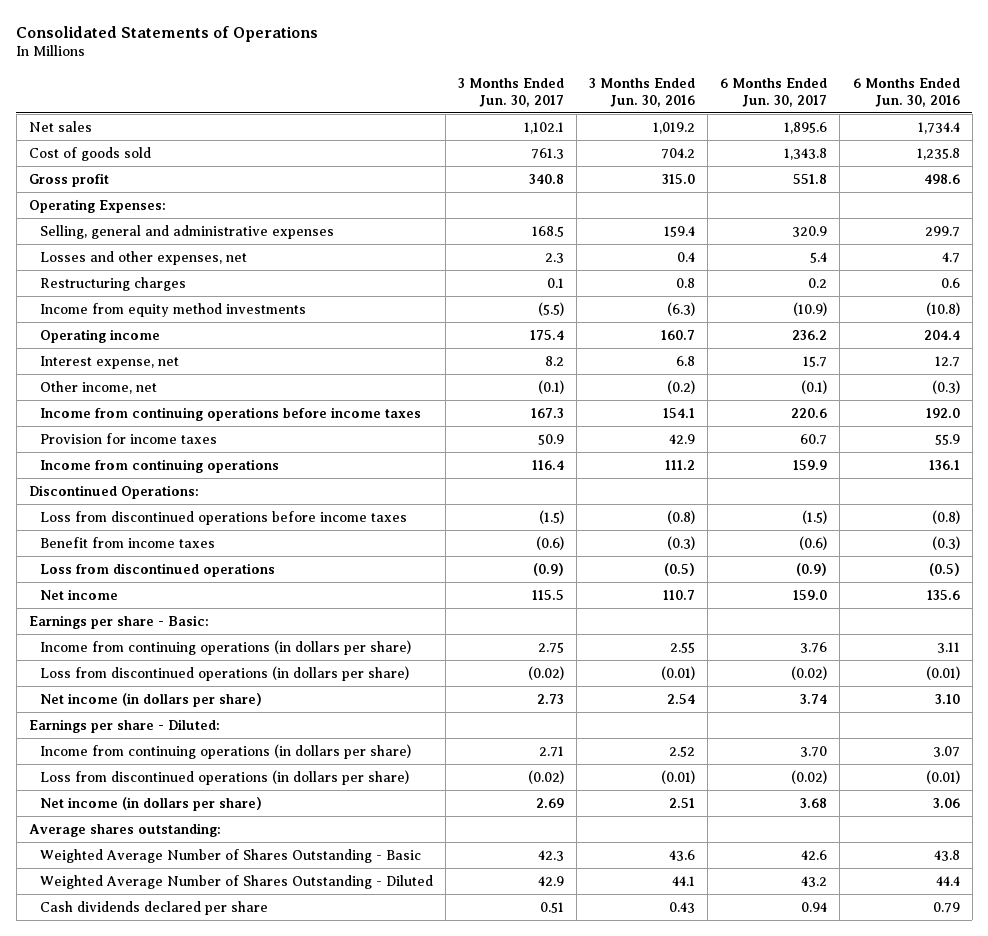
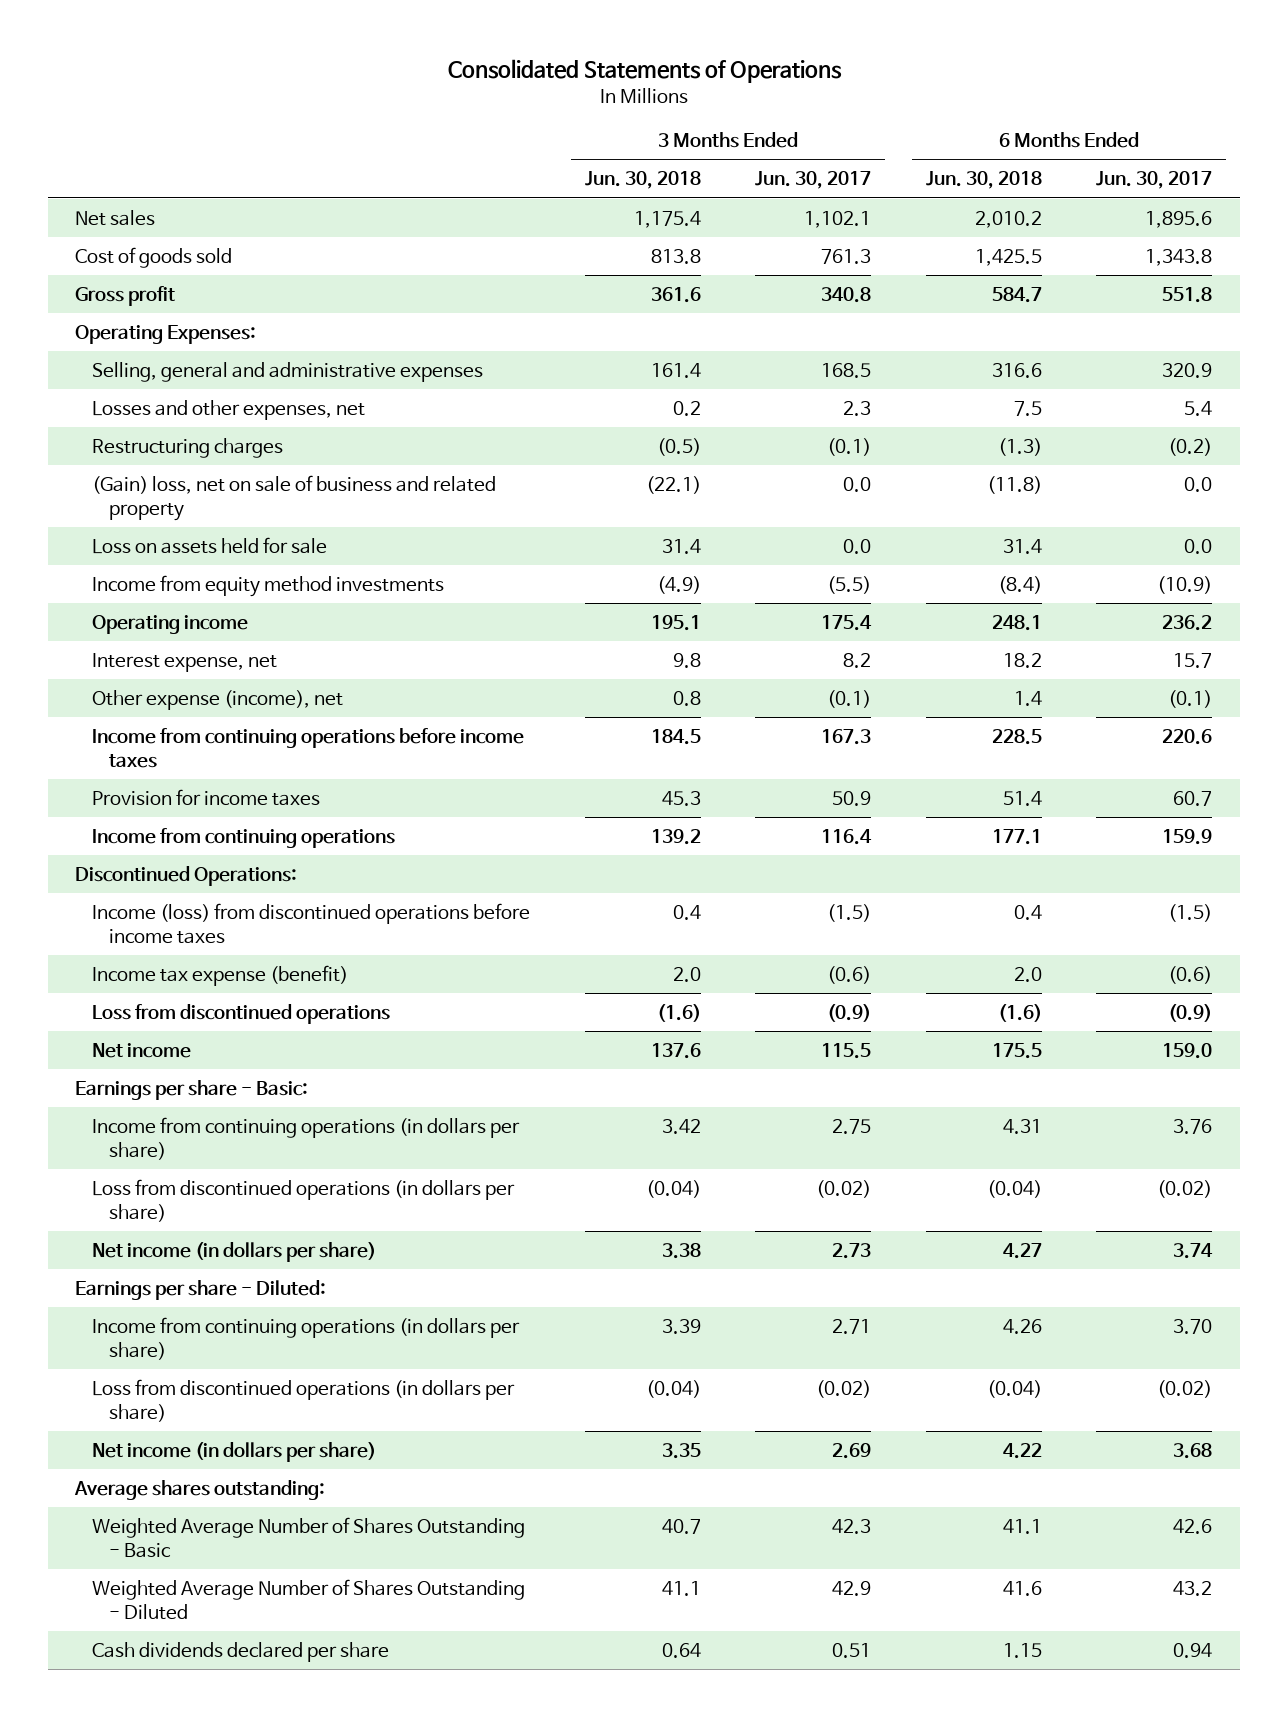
[589,77,696,107] 3 Months Ended Jun. 30, 2016 -> none
[852,77,960,107] 6 Months Ended Jun. 30, 2016 -> none
none -> [584,171,701,190] Jun. 30, 2018
none -> [925,171,1042,190] Jun. 30, 2018
[546,277,564,288] 0.1 -> [827,437,872,456] (0.1)
[808,277,828,288] 0.2 -> [1168,437,1213,456] (0.2)
none -> [92,474,497,522] (Gain) loss, net on sale of business and related property
none -> [92,536,328,554] Loss on assets held for sale
[39,380,157,394] Other income, net -> [92,689,344,710] Other expense (income), net
[39,510,407,525] Loss from discontinued operations before income taxes -> [92,902,531,945] Income (loss) from discontinued operations before income taxes
[39,536,215,548] Benefit from income taxes -> [92,964,349,986] Income tax expense (benefit)

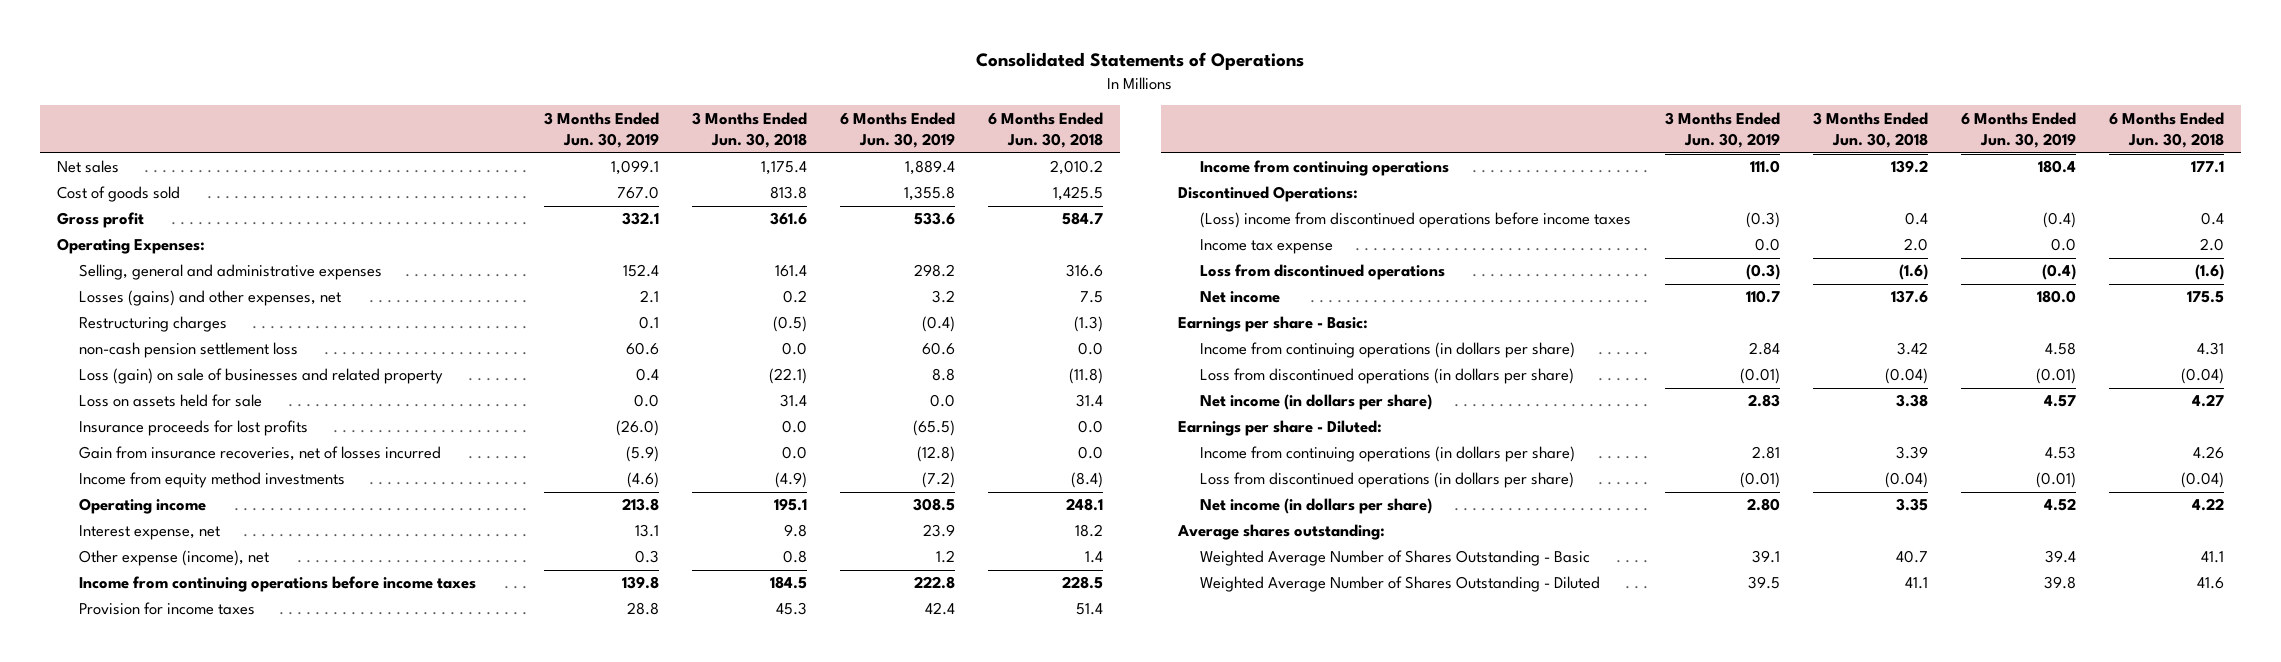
[755,171,872,190] Jun. 30, 2017 -> none
[1096,171,1213,190] Jun. 30, 2017 -> none
none -> [543,111,659,149] 3 Months Ended Jun. 30, 2019
none -> [839,111,955,149] 6 Months Ended Jun. 30, 2019
[92,399,366,420] Losses and other expenses, net -> [79,290,342,307] Losses (gains) and other expenses, net
none -> [79,342,299,359] non-cash pension settlement loss
[92,474,497,522] (Gain) loss, net on sale of business and related property -> [79,368,444,385] Loss (gain) on sale of businesses and related property
none -> [79,420,309,437] Insurance proceeds for lost profits
none -> [79,446,442,462] Gain from insurance recoveries, net of losses incurred
[92,902,531,945] Income (loss) from discontinued operations before income taxes -> [1200,212,1632,229] (Loss) income from discontinued operations before income taxes
[92,964,349,986] Income tax expense (benefit) -> [1200,239,1334,255] Income tax expense
[92,1641,390,1662] Cash dividends declared per share -> none

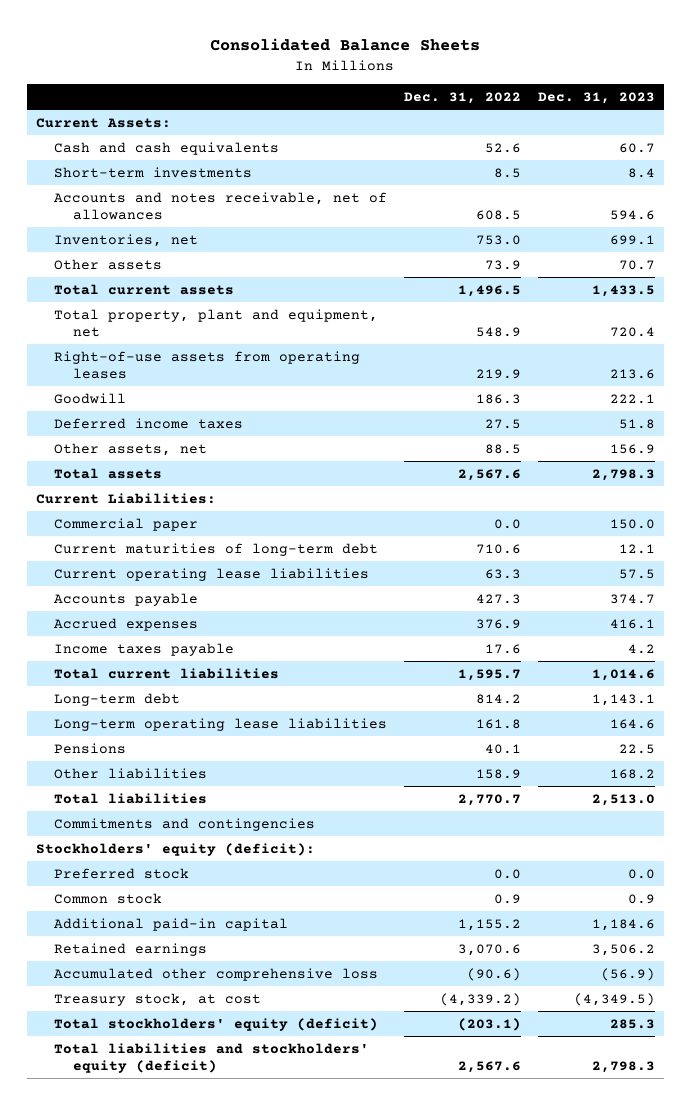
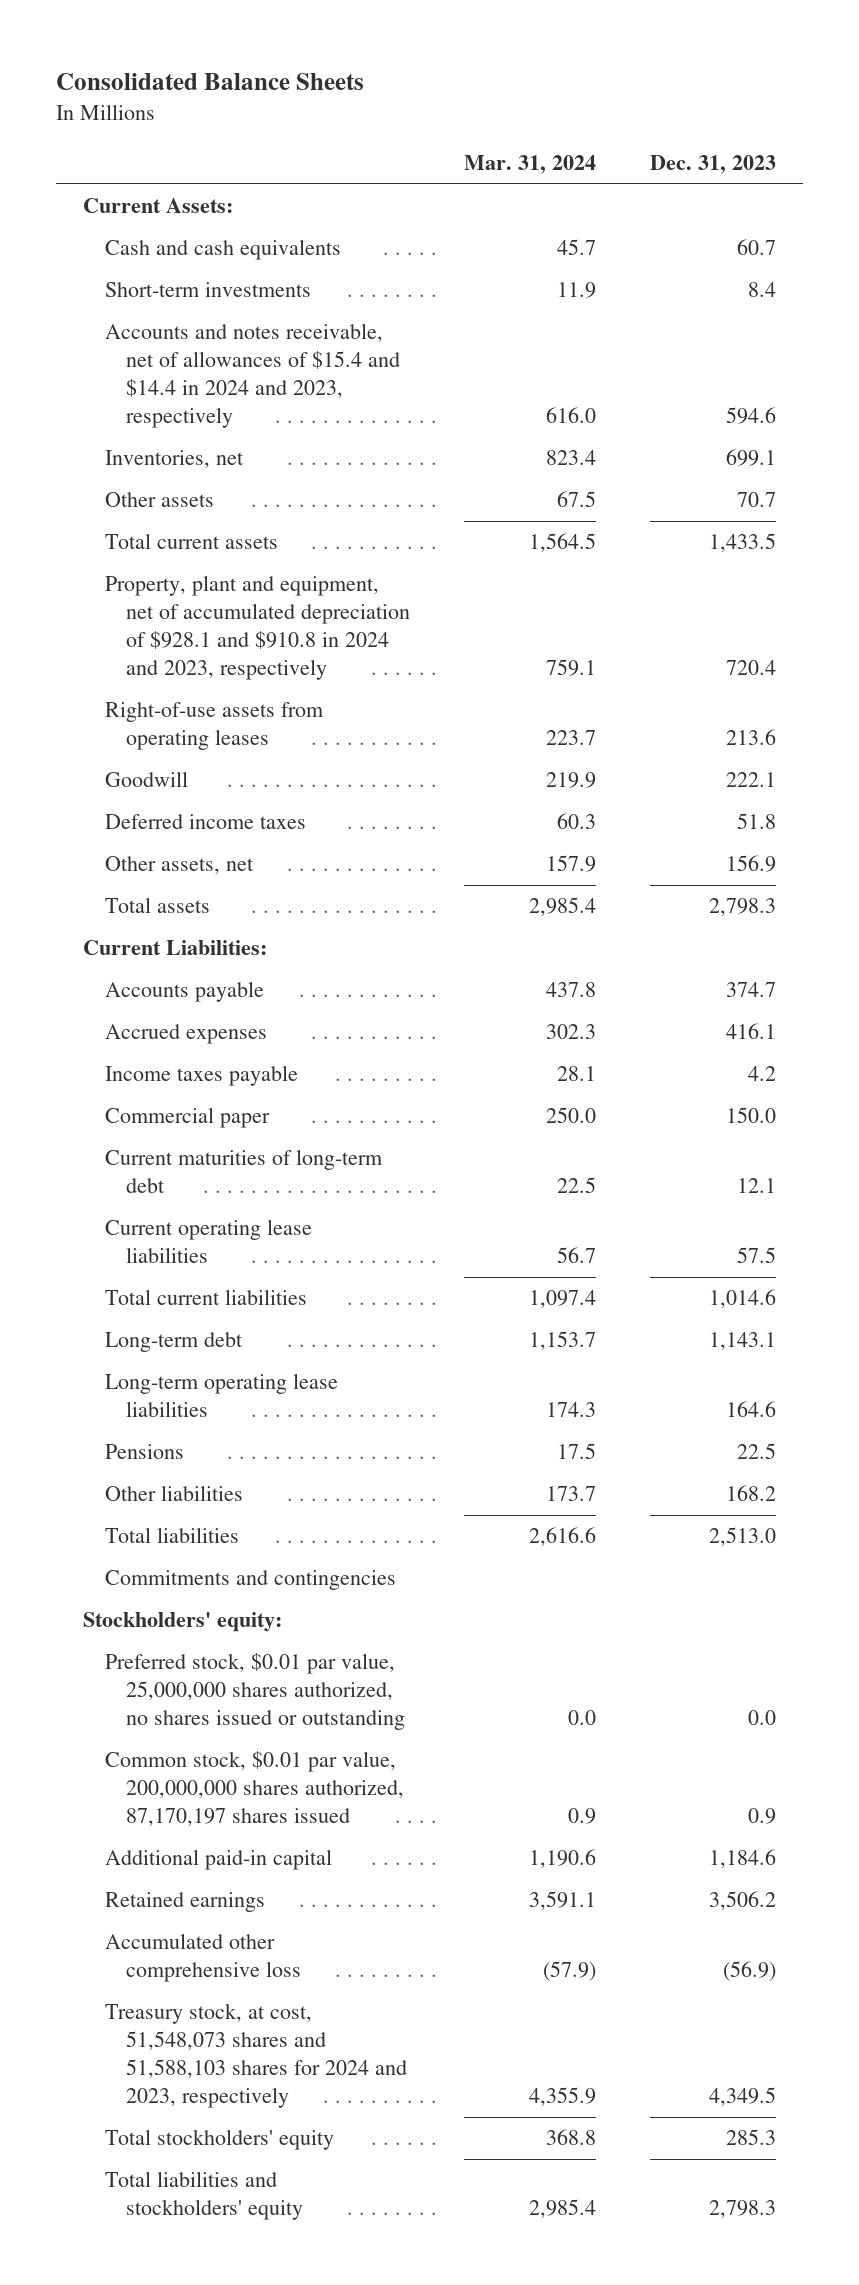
[404,91,522,104] Dec. 31, 2022 -> none
none -> [463,154,596,174] Mar. 31, 2024
[54,191,388,221] Accounts and notes receivable, net of allowances -> [104,323,400,429] Accounts and notes receivable, net of allowances of $15.4 and $14.4 in 2024 and 2023, respectively
[54,308,379,338] Total property, plant and equipment, net -> [104,575,410,681] Property, plant and equipment, net of accumulated depreciation of $928.1 and $910.8 in 2024 and 2023, respectively
[54,517,199,531] Commercial paper -> [104,1107,270,1129] Commercial paper
[54,542,379,556] Current maturities of long-term debt -> [104,1149,383,1194] Current maturities of long-term debt
[54,567,370,581] Current operating lease liabilities -> [104,1219,312,1264] Current operating lease liabilities
[35,842,315,856] Stockholders' equity (deficit): -> [83,1612,283,1633] Stockholders' equity:
[54,867,190,879] Preferred stock -> [104,1653,405,1731] Preferred stock, $0.01 par value, 25,000,000 shares authorized, no shares issued or outstanding
[54,892,163,904] Common stock -> [104,1751,404,1827] Common stock, $0.01 par value, 200,000,000 shares authorized, 87,170,197 shares issued
[54,992,262,1006] Treasury stock, at cost -> [104,2003,407,2109] Treasury stock, at cost, 51,548,073 shares and 51,588,103 shares for 2024 and 2023, respectively
[574,992,656,1006] (4,349.5) -> [708,2087,776,2107] 4,349.5
[54,1017,379,1031] Total stockholders' equity (deficit) -> [104,2129,334,2151] Total stockholders' equity
[54,1042,370,1074] Total liabilities and stockholders' equity (deficit) -> [104,2171,303,2221] Total liabilities and stockholders' equity

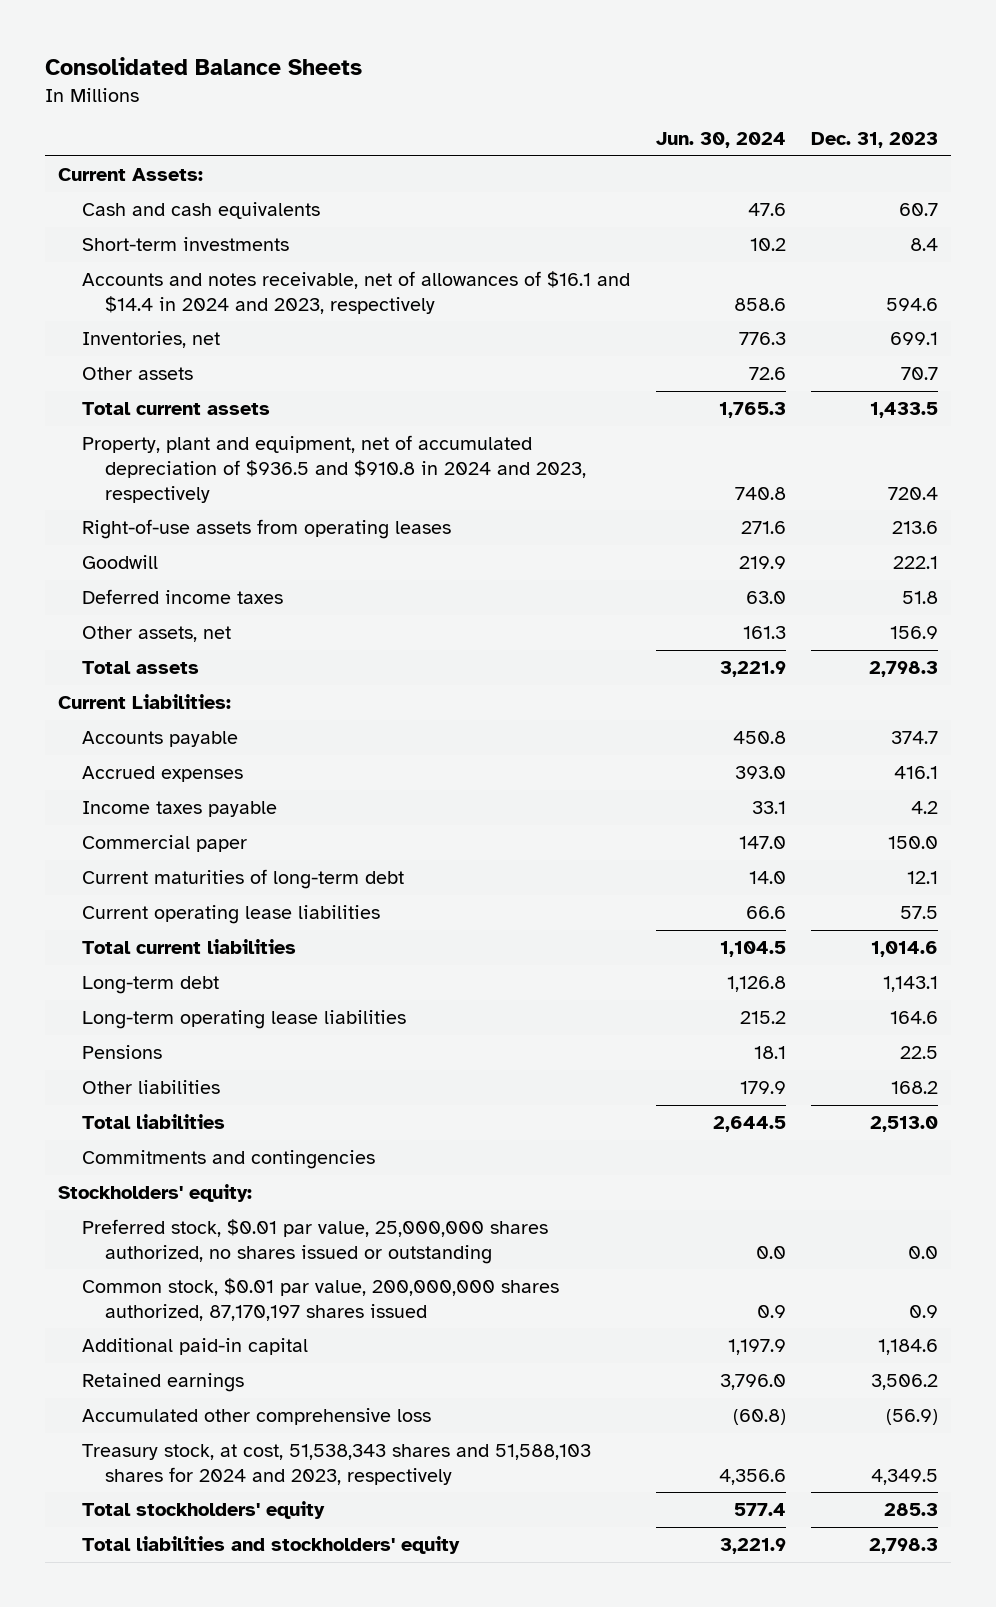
[463,154,596,174] Mar. 31, 2024 -> none
none -> [655,131,786,148] Jun. 30, 2024
[104,323,400,429] Accounts and notes receivable, net of allowances of $15.4 and $14.4 in 2024 and 2023, respectively -> [81,270,630,314] Accounts and notes receivable, net of allowances of $16.1 and $14.4 in 2024 and 2023, respectively
[104,575,410,681] Property, plant and equipment, net of accumulated depreciation of $928.1 and $910.8 in 2024 and 2023, respectively -> [81,434,587,503] Property, plant and equipment, net of accumulated depreciation of $936.5 and $910.8 in 2024 and 2023, respectively
[104,2003,407,2109] Treasury stock, at cost, 51,548,073 shares and 51,588,103 shares for 2024 and 2023, respectively -> [81,1443,591,1485] Treasury stock, at cost, 51,538,343 shares and 51,588,103 shares for 2024 and 2023, respectively

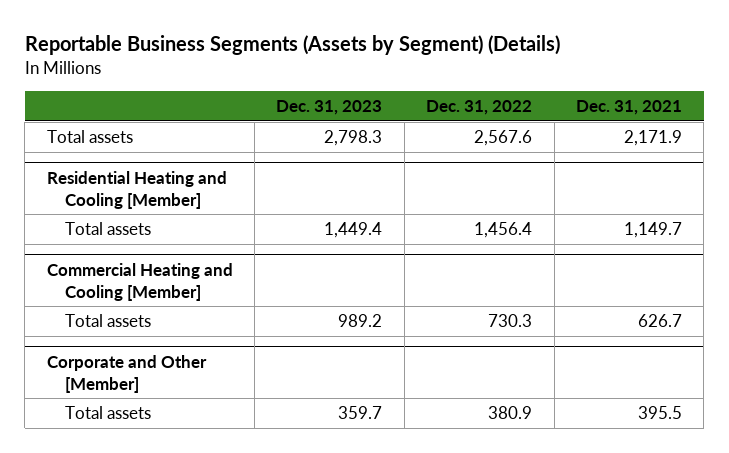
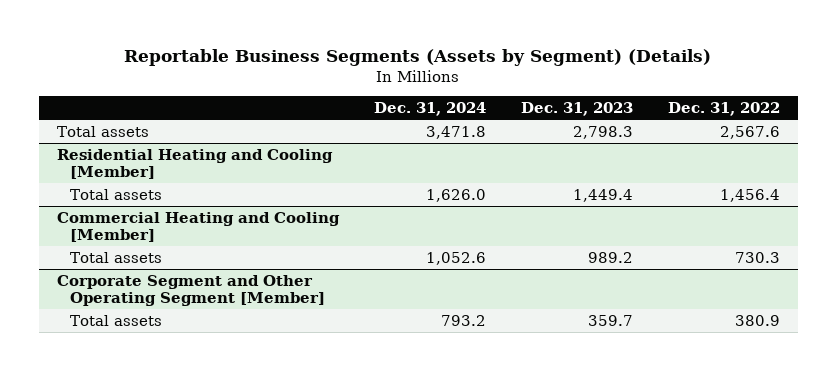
[576,100,683,116] Dec. 31, 2021 -> none
none -> [373,102,486,117] Dec. 31, 2024
[46,354,207,393] Corporate and Other [Member] -> [56,274,326,306] Corporate Segment and Other Operating Segment [Member]

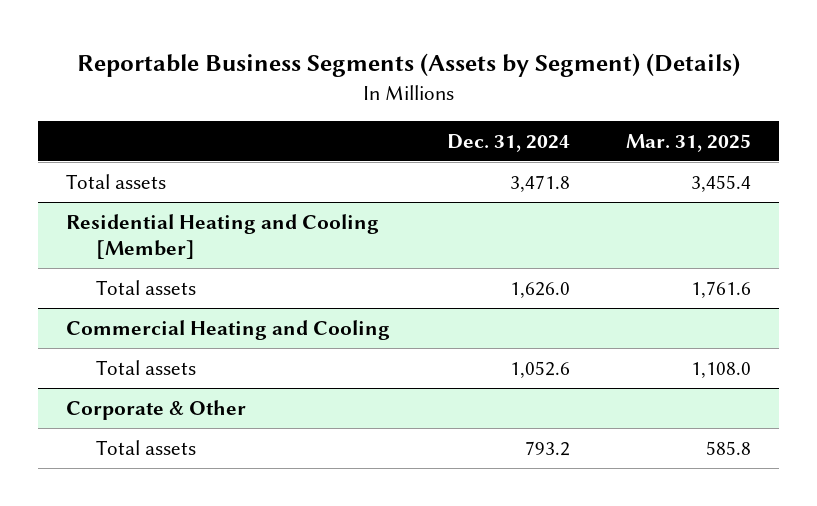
[520,102,633,117] Dec. 31, 2023 -> none
[668,102,781,117] Dec. 31, 2022 -> none
none -> [625,133,751,152] Mar. 31, 2025
[56,211,340,242] Commercial Heating and Cooling [Member] -> [66,319,391,340] Commercial Heating and Cooling
[56,274,326,306] Corporate Segment and Other Operating Segment [Member] -> [66,399,247,420] Corporate & Other

